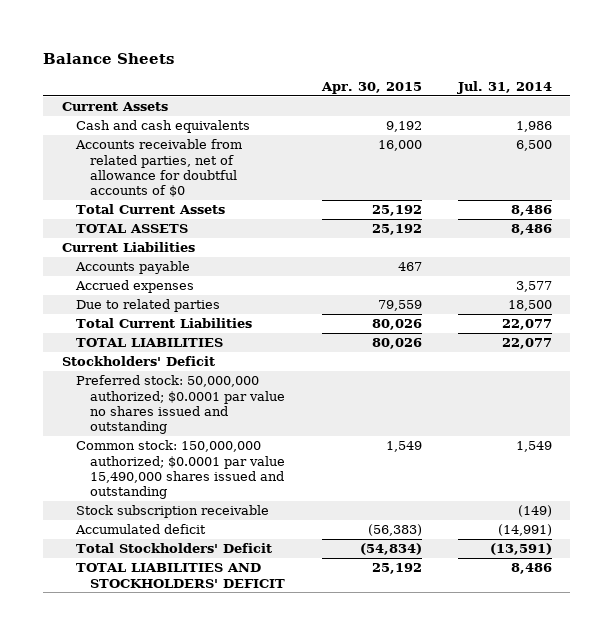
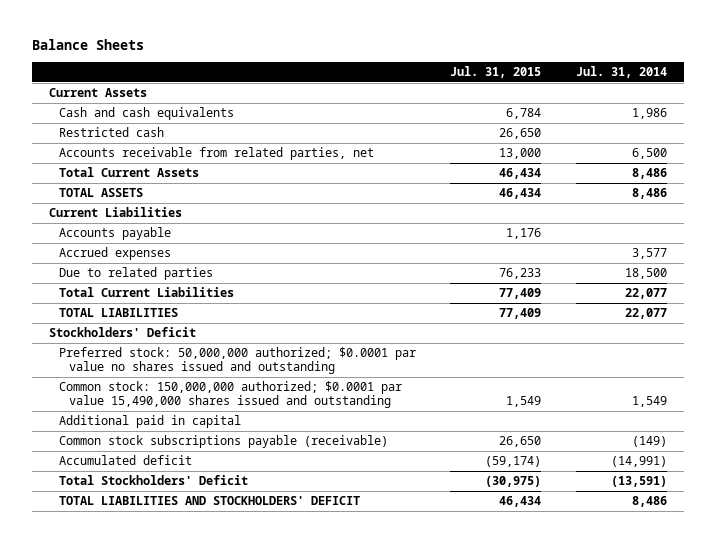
[320,81,422,94] Apr. 30, 2015 -> none
none -> [450,66,542,79] Jul. 31, 2015
none -> [58,127,164,138] Restricted cash
[74,139,242,198] Accounts receivable from related parties, net of allowance for doubtful accounts of $0 -> [58,147,374,161] Accounts receivable from related parties, net
none -> [58,415,241,429] Additional paid in capital
[75,505,269,519] Stock subscription receivable -> [58,435,388,449] Common stock subscriptions payable (receivable)

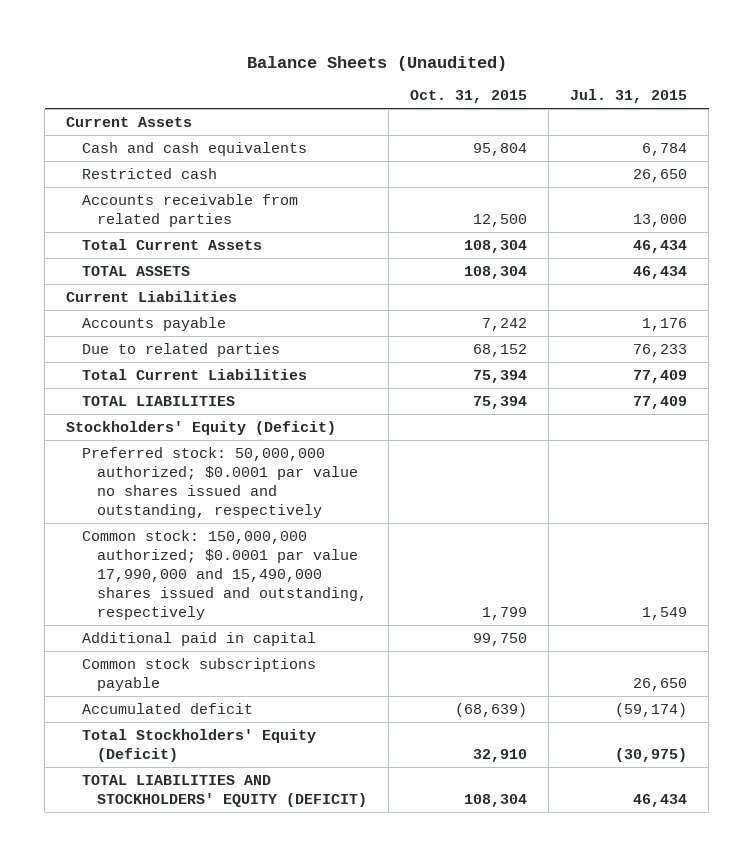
[31,39,144,51] Balance Sheets -> [246,55,507,71] Balance Sheets (Unaudited)
[575,66,667,79] Jul. 31, 2014 -> none
none -> [410,90,528,104] Oct. 31, 2015
[58,147,374,161] Accounts receivable from related parties, net -> [81,193,298,227] Accounts receivable from related parties
[58,247,171,261] Accrued expenses -> none
[48,327,196,338] Stockholders' Deficit -> [66,420,337,435] Stockholders' Equity (Deficit)
[58,347,416,375] Preferred stock: 50,000,000 authorized; $0.0001 par value no shares issued and outstanding -> [81,446,359,518] Preferred stock: 50,000,000 authorized; $0.0001 par value no shares issued and outstanding, respectively
[58,381,402,409] Common stock: 150,000,000 authorized; $0.0001 par value 15,490,000 shares issued and outstanding -> [81,529,368,620] Common stock: 150,000,000 authorized; $0.0001 par value 17,990,000 and 15,490,000 shares issued and outstanding, respectively
[58,435,388,449] Common stock subscriptions payable (receivable) -> [81,657,316,691] Common stock subscriptions payable
[58,475,248,486] Total Stockholders' Deficit -> [81,728,316,762] Total Stockholders' Equity (Deficit)
[58,496,360,506] TOTAL LIABILITIES AND STOCKHOLDERS' DEFICIT -> [81,774,368,807] TOTAL LIABILITIES AND STOCKHOLDERS' EQUITY (DEFICIT)

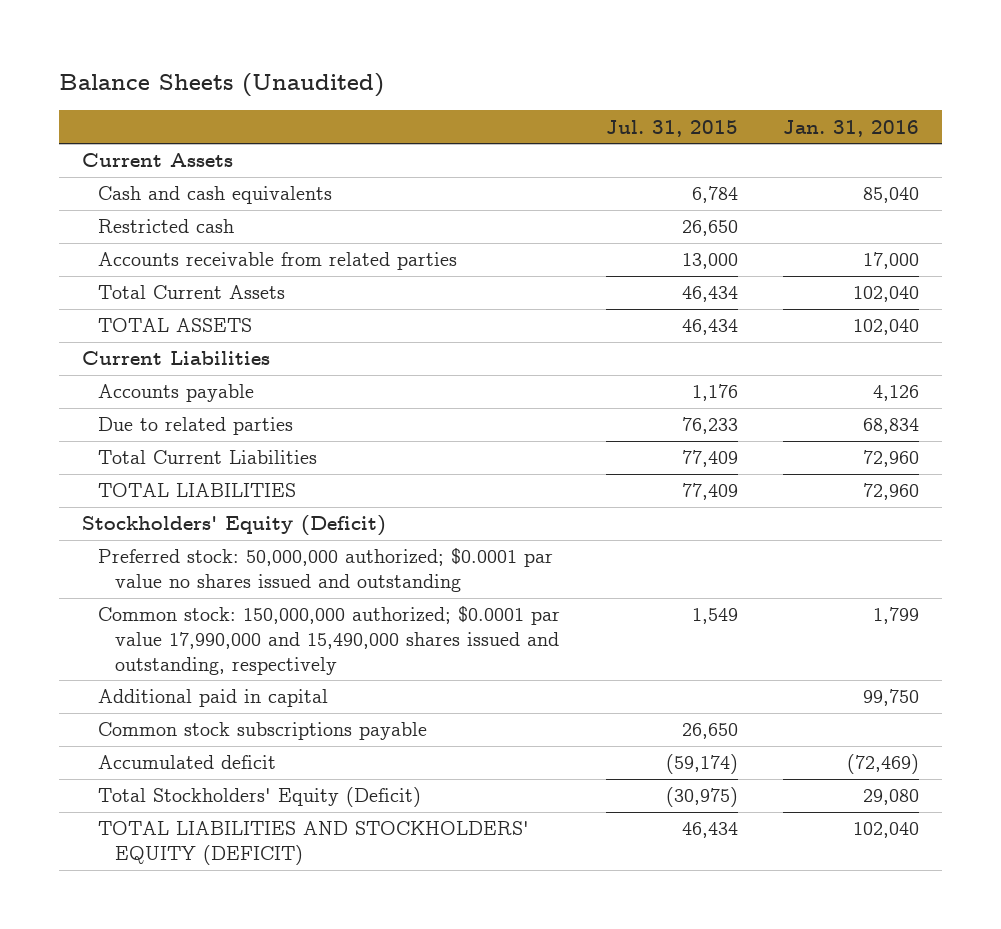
[410,90,528,104] Oct. 31, 2015 -> none
none -> [783,119,920,137] Jan. 31, 2016
[81,446,359,518] Preferred stock: 50,000,000 authorized; $0.0001 par value no shares issued and outstanding, respectively -> [98,548,554,593] Preferred stock: 50,000,000 authorized; $0.0001 par value no shares issued and outstanding

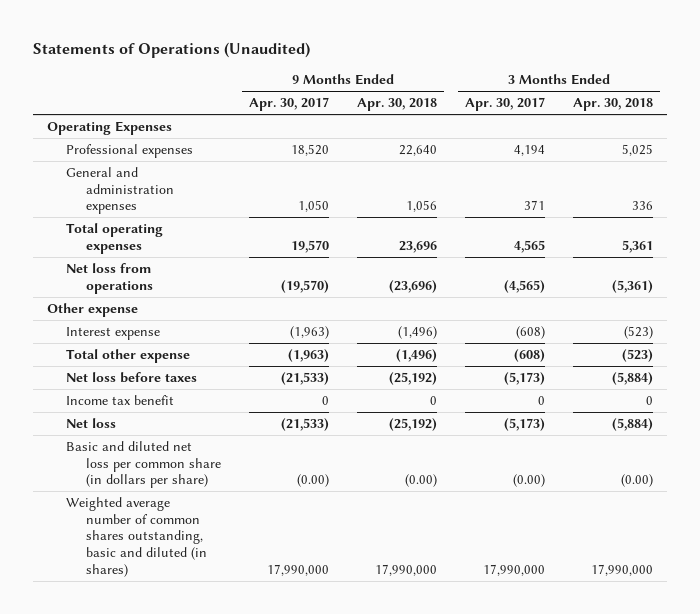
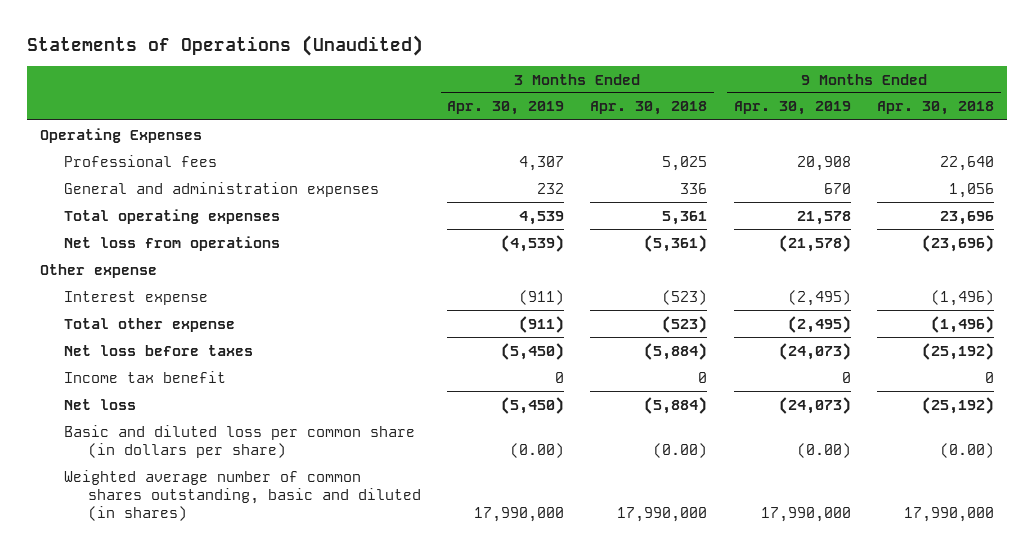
[248,97,329,112] Apr. 30, 2017 -> none
[465,97,546,112] Apr. 30, 2017 -> none
none -> [447,101,565,116] Apr. 30, 2019
none -> [733,101,851,116] Apr. 30, 2019
[66,143,194,158] Professional expenses -> [64,154,218,167] Professional fees
[66,440,221,489] Basic and diluted net loss per common share (in dollars per share) -> [64,424,416,458] Basic and diluted loss per common share (in dollars per share)

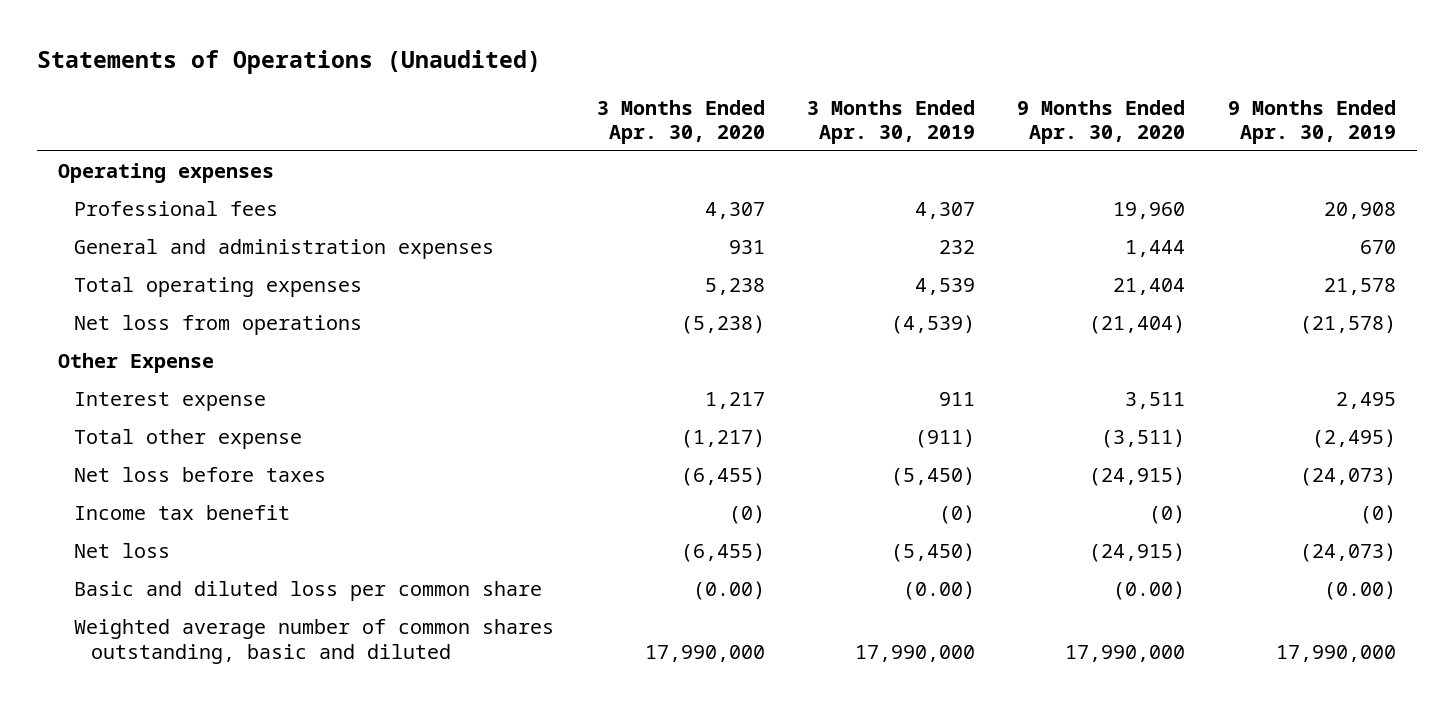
[590,101,708,116] Apr. 30, 2018 -> none
[876,101,994,116] Apr. 30, 2018 -> none
none -> [596,99,765,144] 3 Months Ended Apr. 30, 2020
none -> [1017,99,1186,144] 9 Months Ended Apr. 30, 2020
[40,127,203,143] Operating Expenses -> [57,163,274,184] Operating expenses
[40,263,158,278] Other expense -> [57,353,214,374] Other Expense
[519,289,565,305] (911) -> [939,392,976,407] 911
[787,289,851,306] (2,495) -> [1335,392,1396,410] 2,495
[555,371,565,383] 0 -> [939,505,976,525] (0)
[841,371,851,383] 0 -> [1359,505,1396,525] (0)
[64,424,416,458] Basic and diluted loss per common share (in dollars per share) -> [74,581,543,602] Basic and diluted loss per common share
[64,469,421,521] Weighted average number of common shares outstanding, basic and diluted (in shares) -> [74,619,555,664] Weighted average number of common shares outstanding, basic and diluted

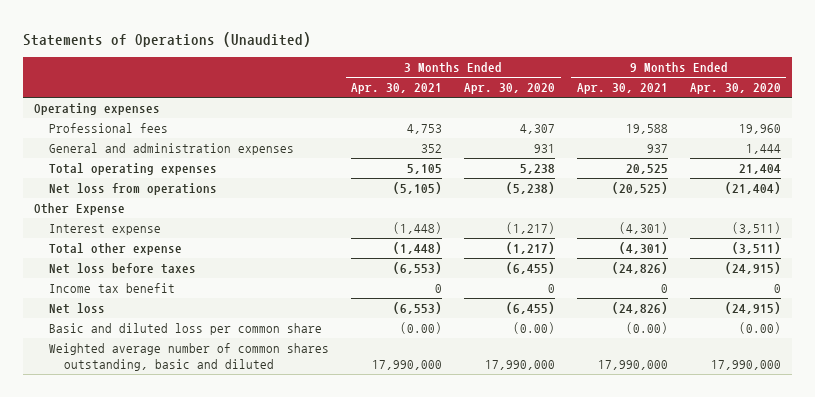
[807,99,976,144] 3 Months Ended Apr. 30, 2019 -> none
[1227,99,1396,144] 9 Months Ended Apr. 30, 2019 -> none
none -> [351,83,443,95] Apr. 30, 2021
none -> [576,83,668,95] Apr. 30, 2021
[704,392,765,410] 1,217 -> [506,222,556,235] (1,217)
[1125,392,1186,410] 3,511 -> [731,222,781,235] (3,511)
[728,505,765,525] (0) -> [548,284,556,294] 0
[1149,505,1186,525] (0) -> [773,284,781,294] 0

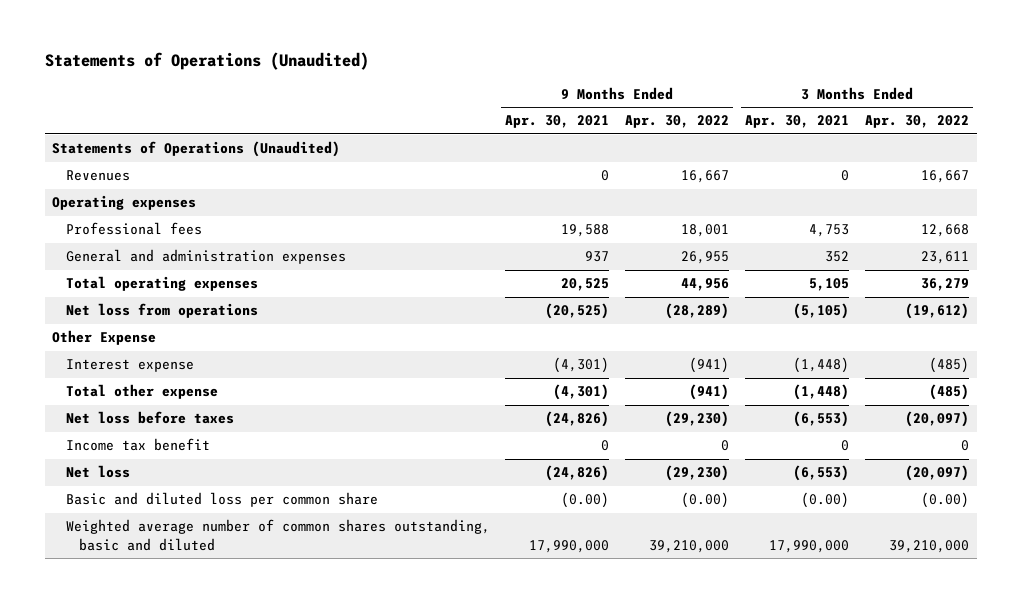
[464,83,556,95] Apr. 30, 2020 -> none
[689,83,781,95] Apr. 30, 2020 -> none
none -> [625,115,730,129] Apr. 30, 2022
none -> [864,115,969,129] Apr. 30, 2022
none -> [52,141,341,158] Statements of Operations (Unaudited)
none -> [65,170,130,182] Revenues

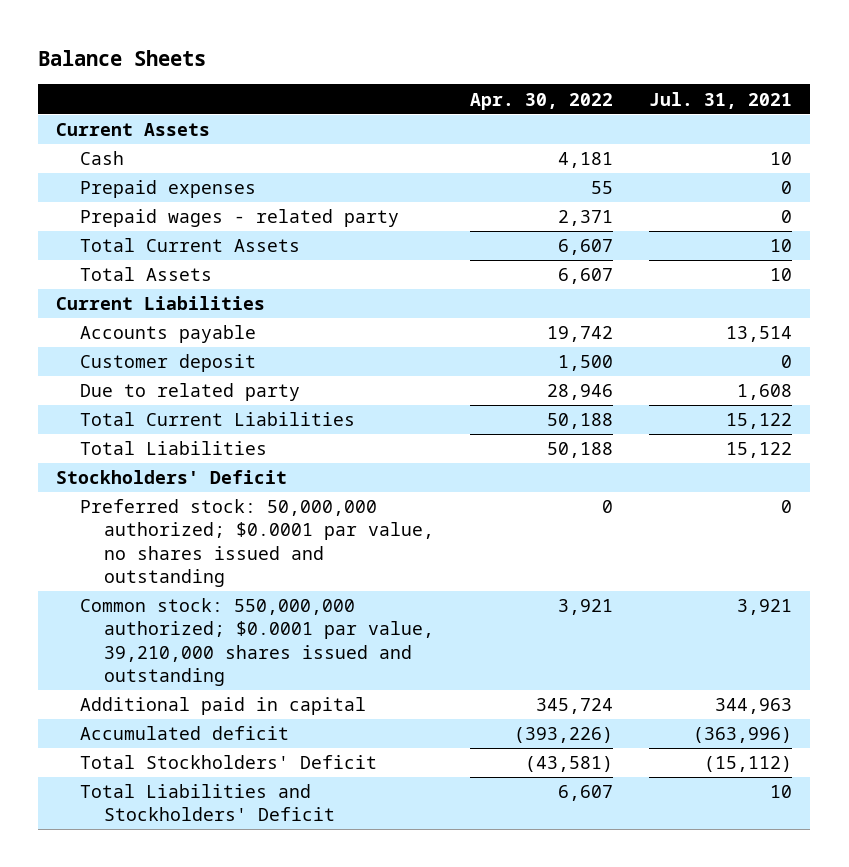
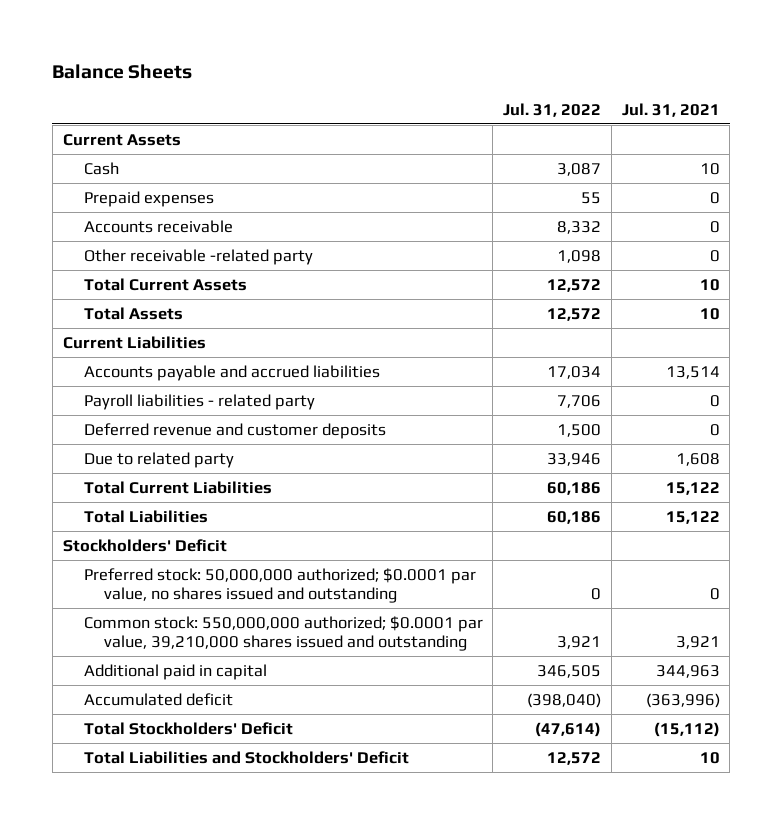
[470,92,614,110] Apr. 30, 2022 -> none
none -> [503,102,602,117] Jul. 31, 2022
[80,209,400,228] Prepaid wages - related party -> none
none -> [83,219,233,233] Accounts receivable
none -> [83,248,313,265] Other receivable -related party
[80,354,257,373] Customer deposit -> none
[80,325,257,344] Accounts payable -> [83,364,380,381] Accounts payable and accrued liabilities
none -> [83,393,315,410] Payroll liabilities - related party
none -> [83,422,386,439] Deferred revenue and customer deposits

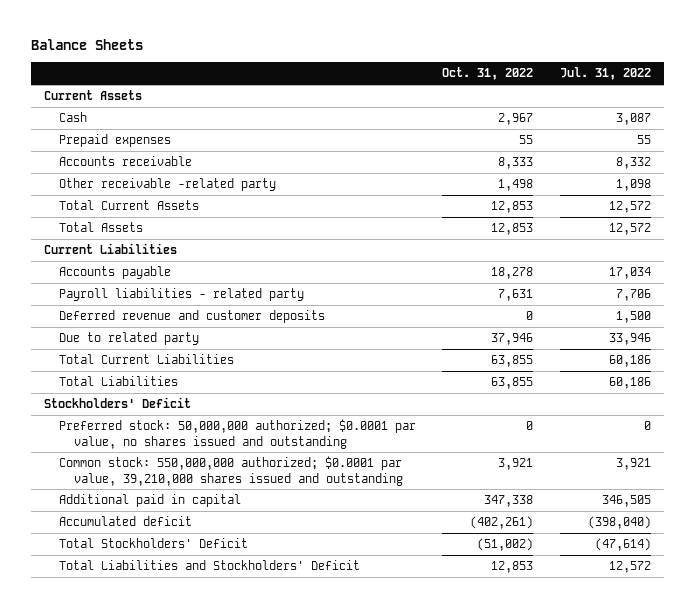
[621,102,720,117] Jul. 31, 2021 -> none
none -> [442,67,534,81] Oct. 31, 2022
[83,364,380,381] Accounts payable and accrued liabilities -> [59,266,172,280] Accounts payable

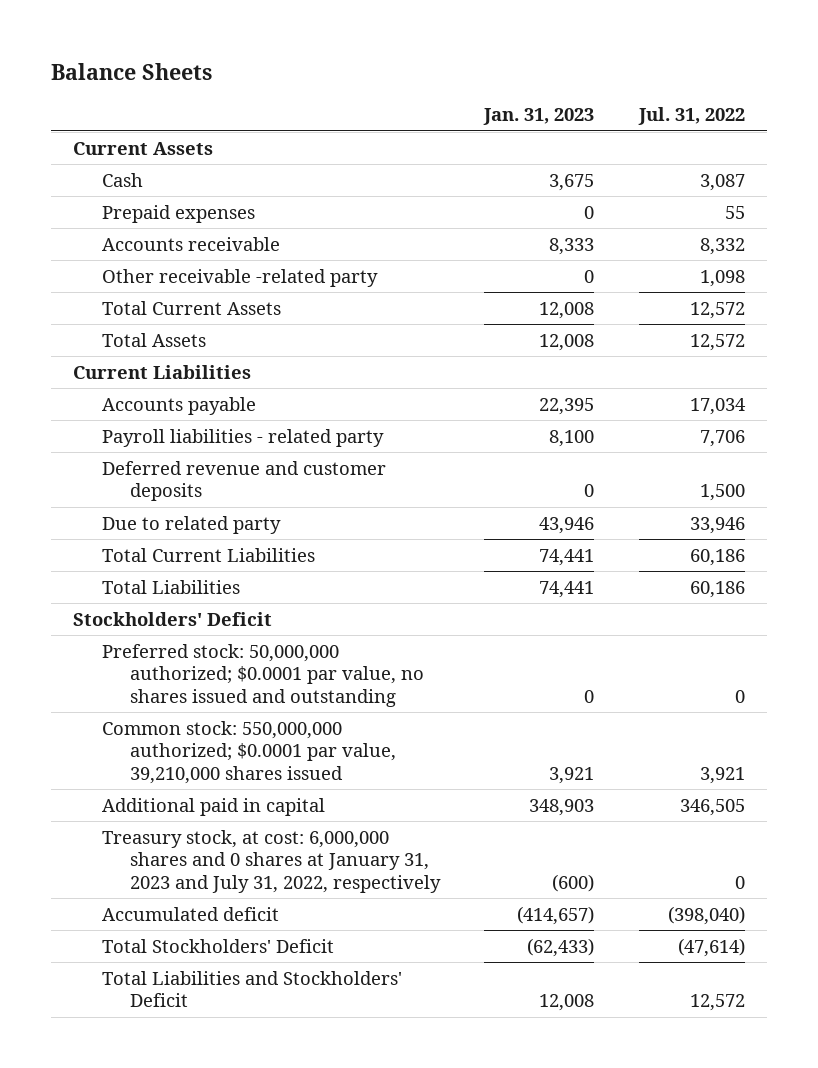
[442,67,534,81] Oct. 31, 2022 -> none
none -> [483,108,595,126] Jan. 31, 2023
[59,456,404,486] Common stock: 550,000,000 authorized; $0.0001 par value, 39,210,000 shares issued and outstanding -> [101,720,396,784] Common stock: 550,000,000 authorized; $0.0001 par value, 39,210,000 shares issued
none -> [101,829,441,893] Treasury stock, at cost: 6,000,000 shares and 0 shares at January 31, 2023 and July 31, 2022, respectively

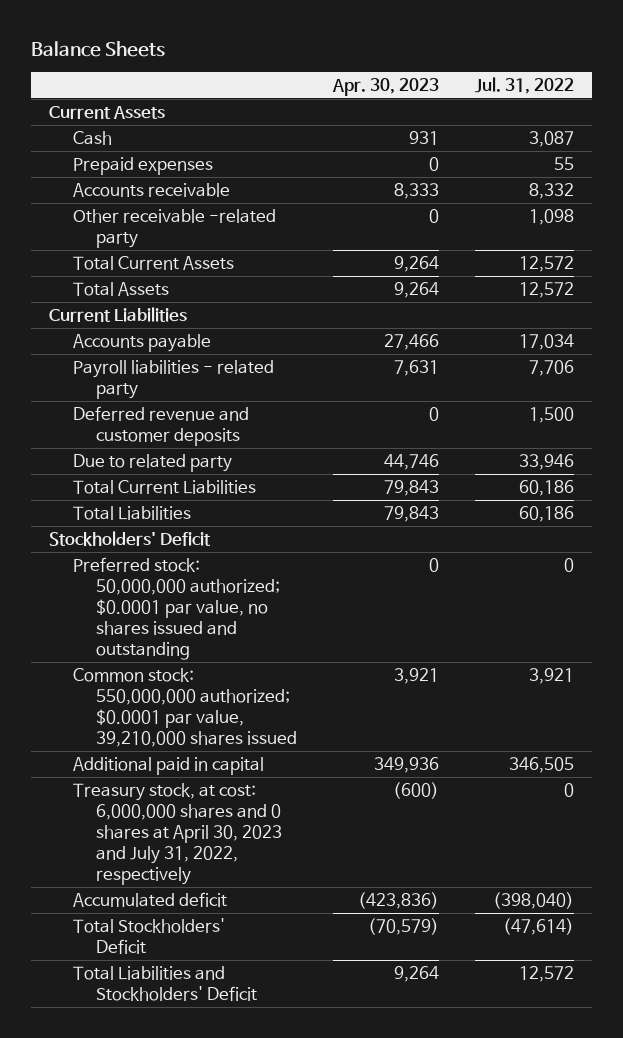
[483,108,595,126] Jan. 31, 2023 -> none
none -> [332,78,440,97] Apr. 30, 2023
[101,829,441,893] Treasury stock, at cost: 6,000,000 shares and 0 shares at January 31, 2023 and July 31, 2022, respectively -> [72,782,283,886] Treasury stock, at cost: 6,000,000 shares and 0 shares at April 30, 2023 and July 31, 2022, respectively

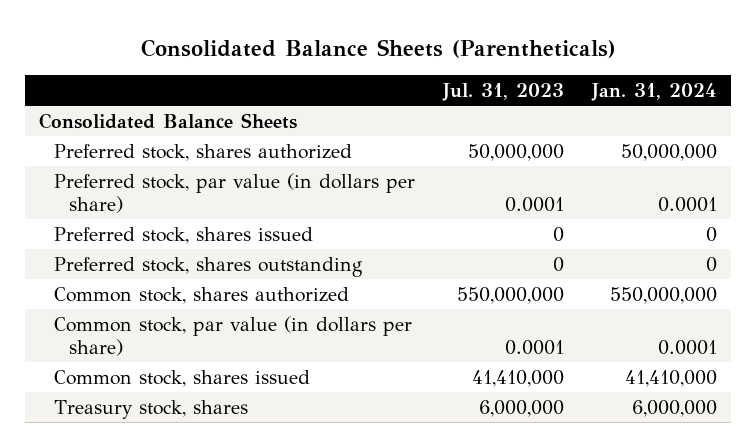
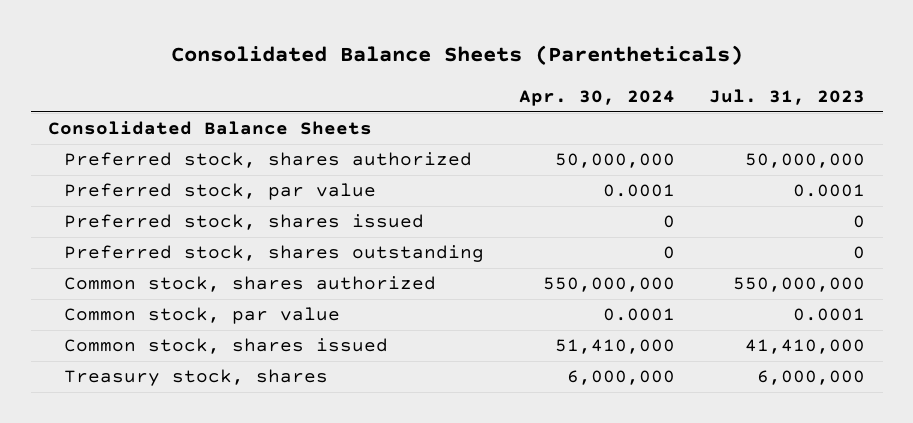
[590,82,717,101] Jan. 31, 2024 -> none
none -> [518,90,675,107] Apr. 30, 2024
[53,172,415,214] Preferred stock, par value (in dollars per share) -> [64,183,377,201] Preferred stock, par value
[53,315,412,357] Common stock, par value (in dollars per share) -> [64,307,341,325] Common stock, par value

